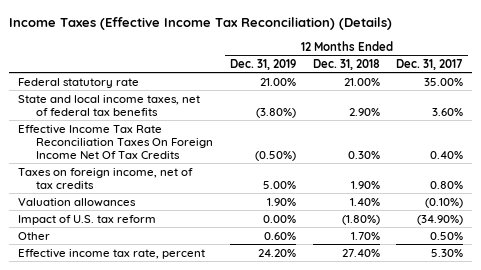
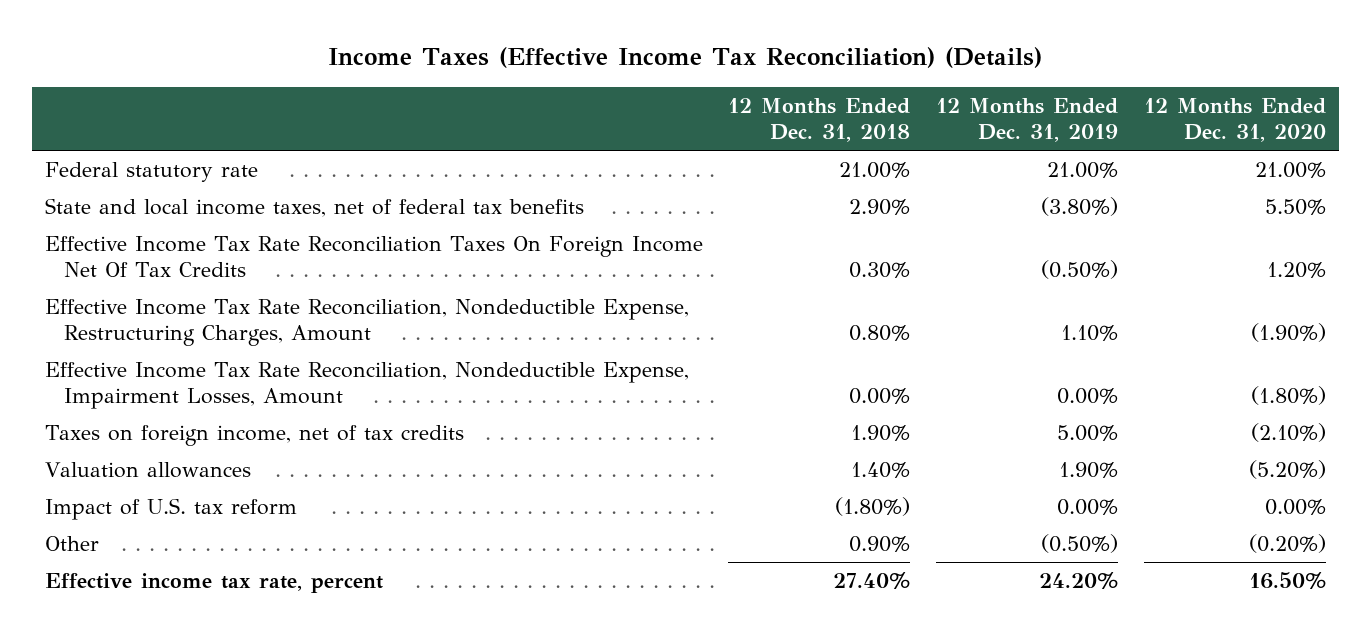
[396,58,464,70] Dec. 31, 2017 -> none
none -> [1143,97,1326,143] 12 Months Ended Dec. 31, 2020
none -> [44,298,689,347] Effective Income Tax Rate Reconciliation, Nondeductible Expense, Restructuring Charges, Amount
none -> [44,361,689,410] Effective Income Tax Rate Reconciliation, Nondeductible Expense, Impairment Losses, Amount
[263,231,296,240] 0.60% -> [1041,533,1119,553] (0.50%)
[350,231,380,240] 1.70% -> [849,535,911,552] 0.90%

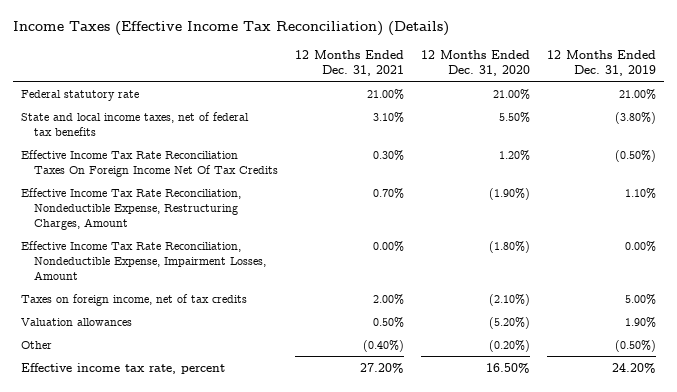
[728,97,911,143] 12 Months Ended Dec. 31, 2018 -> none
none -> [294,49,404,76] 12 Months Ended Dec. 31, 2021
[44,497,297,520] Impact of U.S. tax reform -> none

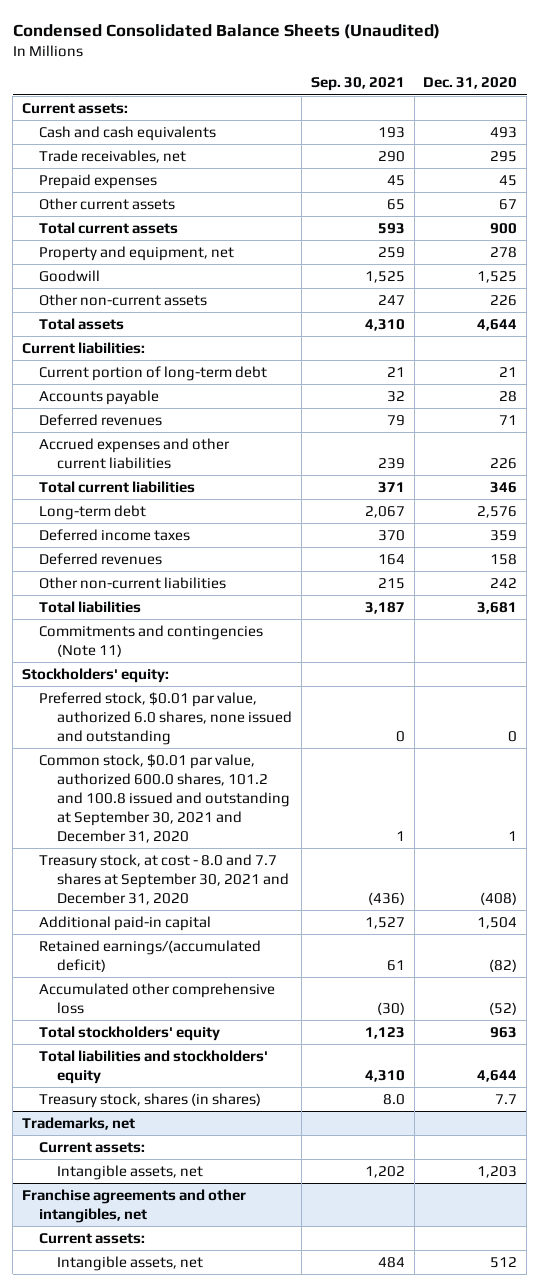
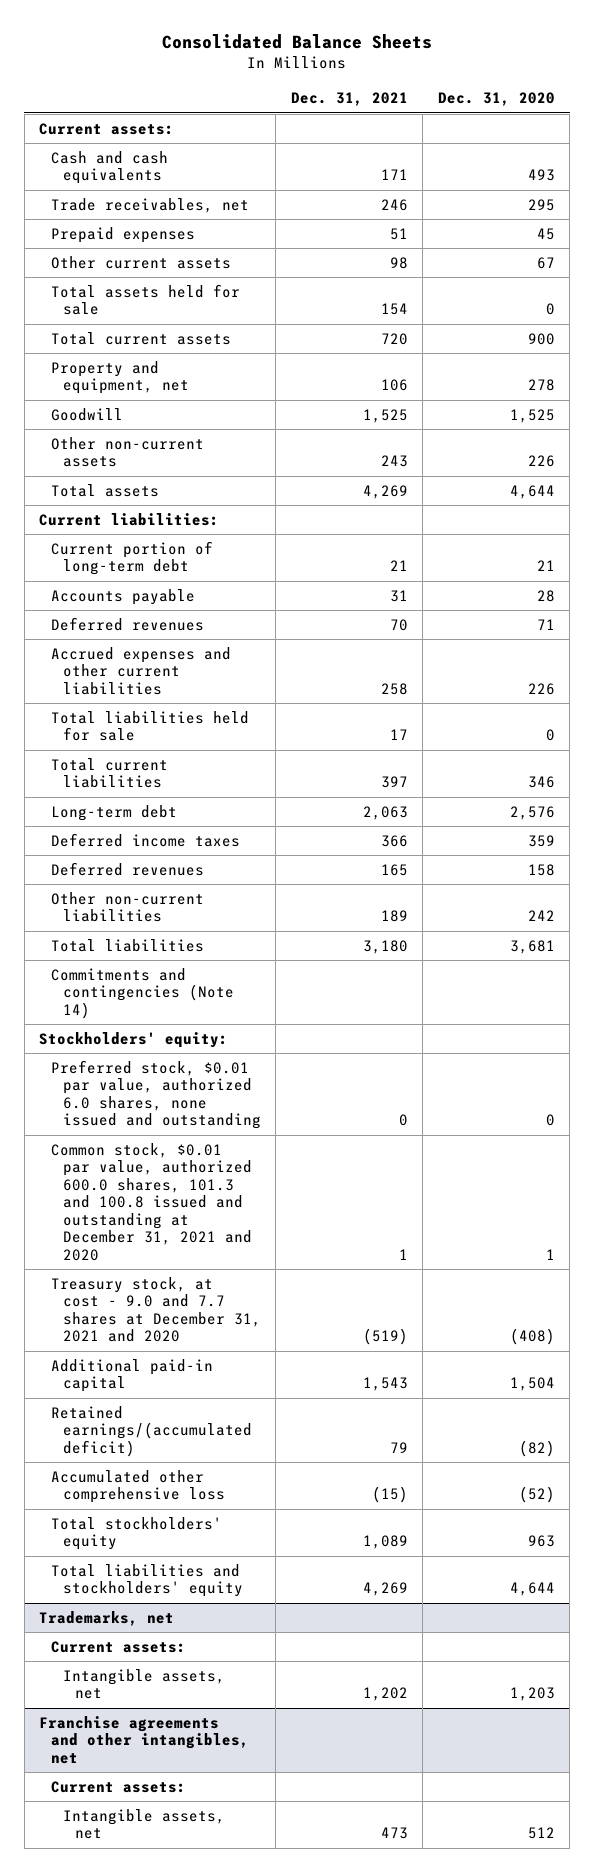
[12,23,440,39] Condensed Consolidated Balance Sheets (Unaudited) -> [162,33,433,49] Consolidated Balance Sheets
[310,77,405,92] Sep. 30, 2021 -> none
none -> [290,92,408,107] Dec. 31, 2021
none -> [51,283,241,316] Total assets held for sale
none -> [51,710,250,742] Total liabilities held for sale
[39,624,264,657] Commitments and contingencies (Note 11) -> [51,967,234,1019] Commitments and contingencies (Note 14)
[39,753,290,843] Common stock, $0.01 par value, authorized 600.0 shares, 101.2 and 100.8 issued and outstanding at September 30, 2021 and December 31, 2020 -> [51,1142,252,1261] Common stock, $0.01 par value, authorized 600.0 shares, 101.3 and 100.8 issued and outstanding at December 31, 2021 and 2020
[39,853,289,905] Treasury stock, at cost - 8.0 and 7.7 shares at September 30, 2021 and December 31, 2020 -> [51,1276,261,1343] Treasury stock, at cost - 9.0 and 7.7 shares at December 31, 2021 and 2020
[39,1092,262,1108] Treasury stock, shares (in shares) -> none

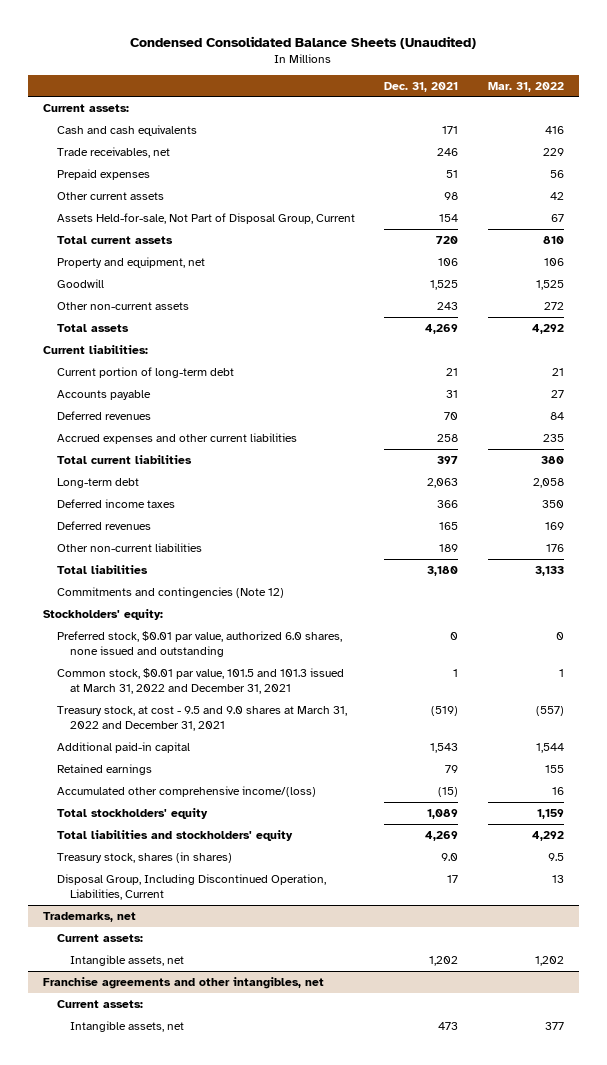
[162,33,433,49] Consolidated Balance Sheets -> [130,35,477,49] Condensed Consolidated Balance Sheets (Unaudited)
[437,92,555,107] Dec. 31, 2020 -> none
none -> [488,81,565,92] Mar. 31, 2022
[51,283,241,316] Total assets held for sale -> [56,212,355,224] Assets Held-for-sale, Not Part of Disposal Group, Current
[51,710,250,742] Total liabilities held for sale -> none
[51,967,234,1019] Commitments and contingencies (Note 14) -> [56,586,284,598] Commitments and contingencies (Note 12)
[51,1142,252,1261] Common stock, $0.01 par value, authorized 600.0 shares, 101.3 and 100.8 issued and outstanding at December 31, 2021 and 2020 -> [56,667,344,695] Common stock, $0.01 par value, 101.5 and 101.3 issued at March 31, 2022 and December 31, 2021
[51,1276,261,1343] Treasury stock, at cost - 9.0 and 7.7 shares at December 31, 2021 and 2020 -> [56,705,347,732] Treasury stock, at cost - 9.5 and 9.0 shares at March 31, 2022 and December 31, 2021
[51,1405,252,1457] Retained earnings/(accumulated deficit) -> [56,763,152,775] Retained earnings
[51,1469,225,1504] Accumulated other comprehensive loss -> [56,785,316,797] Accumulated other comprehensive income/(loss)
none -> [56,851,232,863] Treasury stock, shares (in shares)
none -> [56,873,326,901] Disposal Group, Including Discontinued Operation, Liabilities, Current

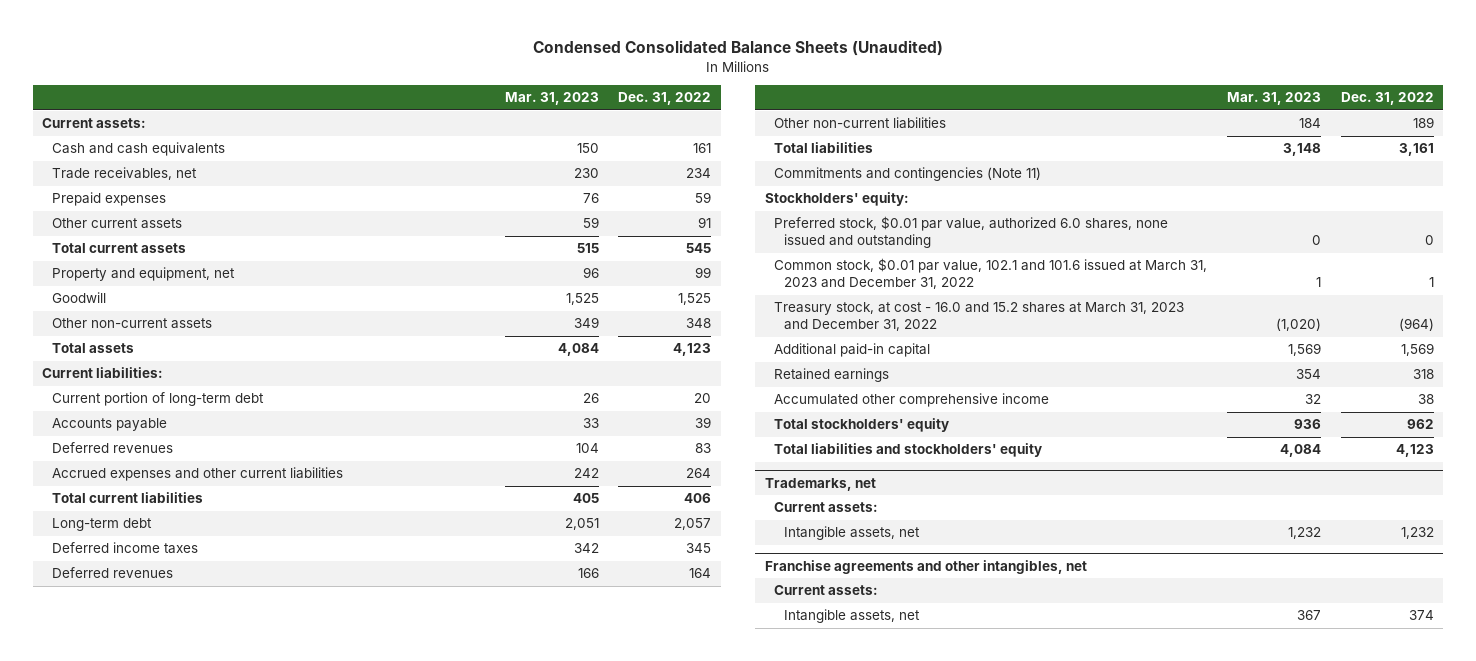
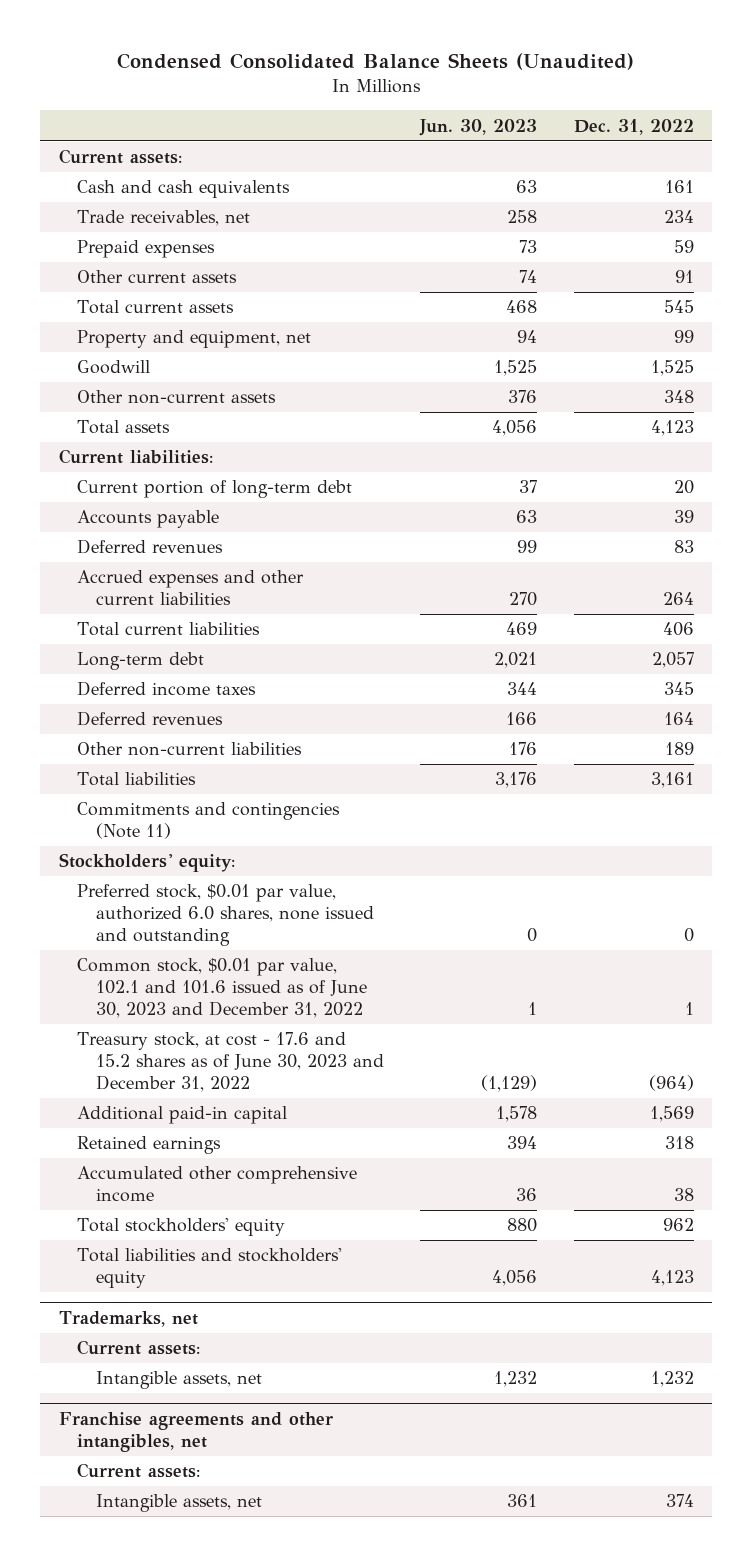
[504,92,599,106] Mar. 31, 2023 -> none
none -> [419,118,538,136] Jun. 30, 2023
[774,258,1208,290] Common stock, $0.01 par value, 102.1 and 101.6 issued at March 31, 2023 and December 31, 2022 -> [77,958,367,1019] Common stock, $0.01 par value, 102.1 and 101.6 issued as of June 30, 2023 and December 31, 2022
[774,302,1185,332] Treasury stock, at cost - 16.0 and 15.2 shares at March 31, 2023 and December 31, 2022 -> [77,1032,384,1093] Treasury stock, at cost - 17.6 and 15.2 shares as of June 30, 2023 and December 31, 2022

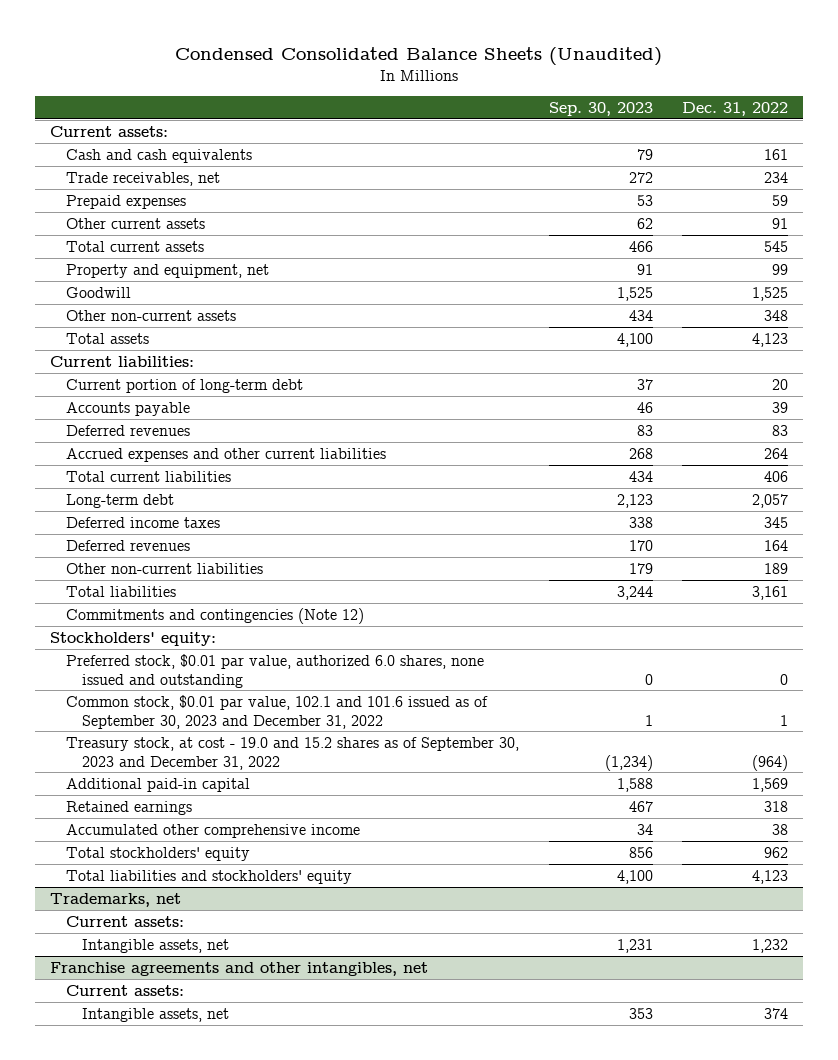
[419,118,538,136] Jun. 30, 2023 -> none
none -> [548,101,653,116] Sep. 30, 2023
[77,802,341,840] Commitments and contingencies (Note 11) -> [66,607,365,624] Commitments and contingencies (Note 12)
[77,958,367,1019] Common stock, $0.01 par value, 102.1 and 101.6 issued as of June 30, 2023 and December 31, 2022 -> [66,694,489,729] Common stock, $0.01 par value, 102.1 and 101.6 issued as of September 30, 2023 and December 31, 2022
[77,1032,384,1093] Treasury stock, at cost - 17.6 and 15.2 shares as of June 30, 2023 and December 31, 2022 -> [66,736,520,770] Treasury stock, at cost - 19.0 and 15.2 shares as of September 30, 2023 and December 31, 2022

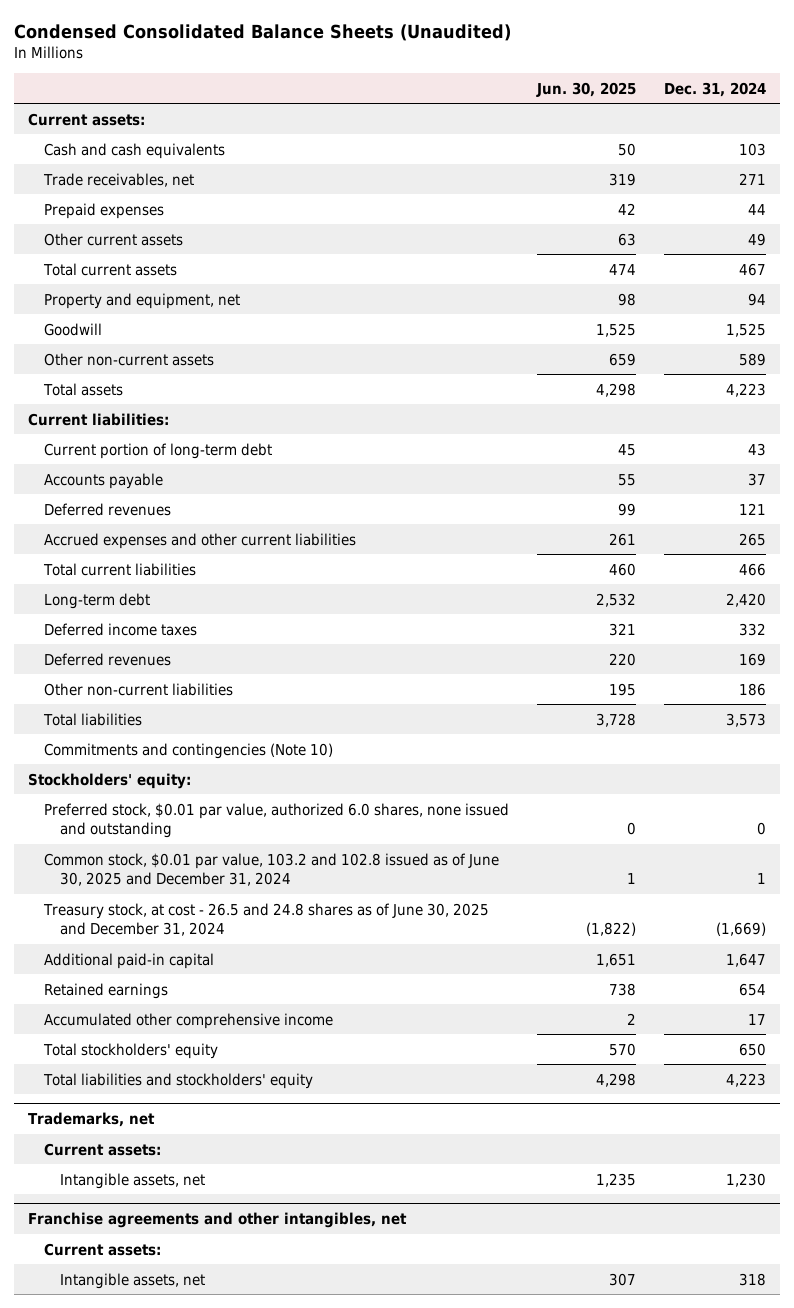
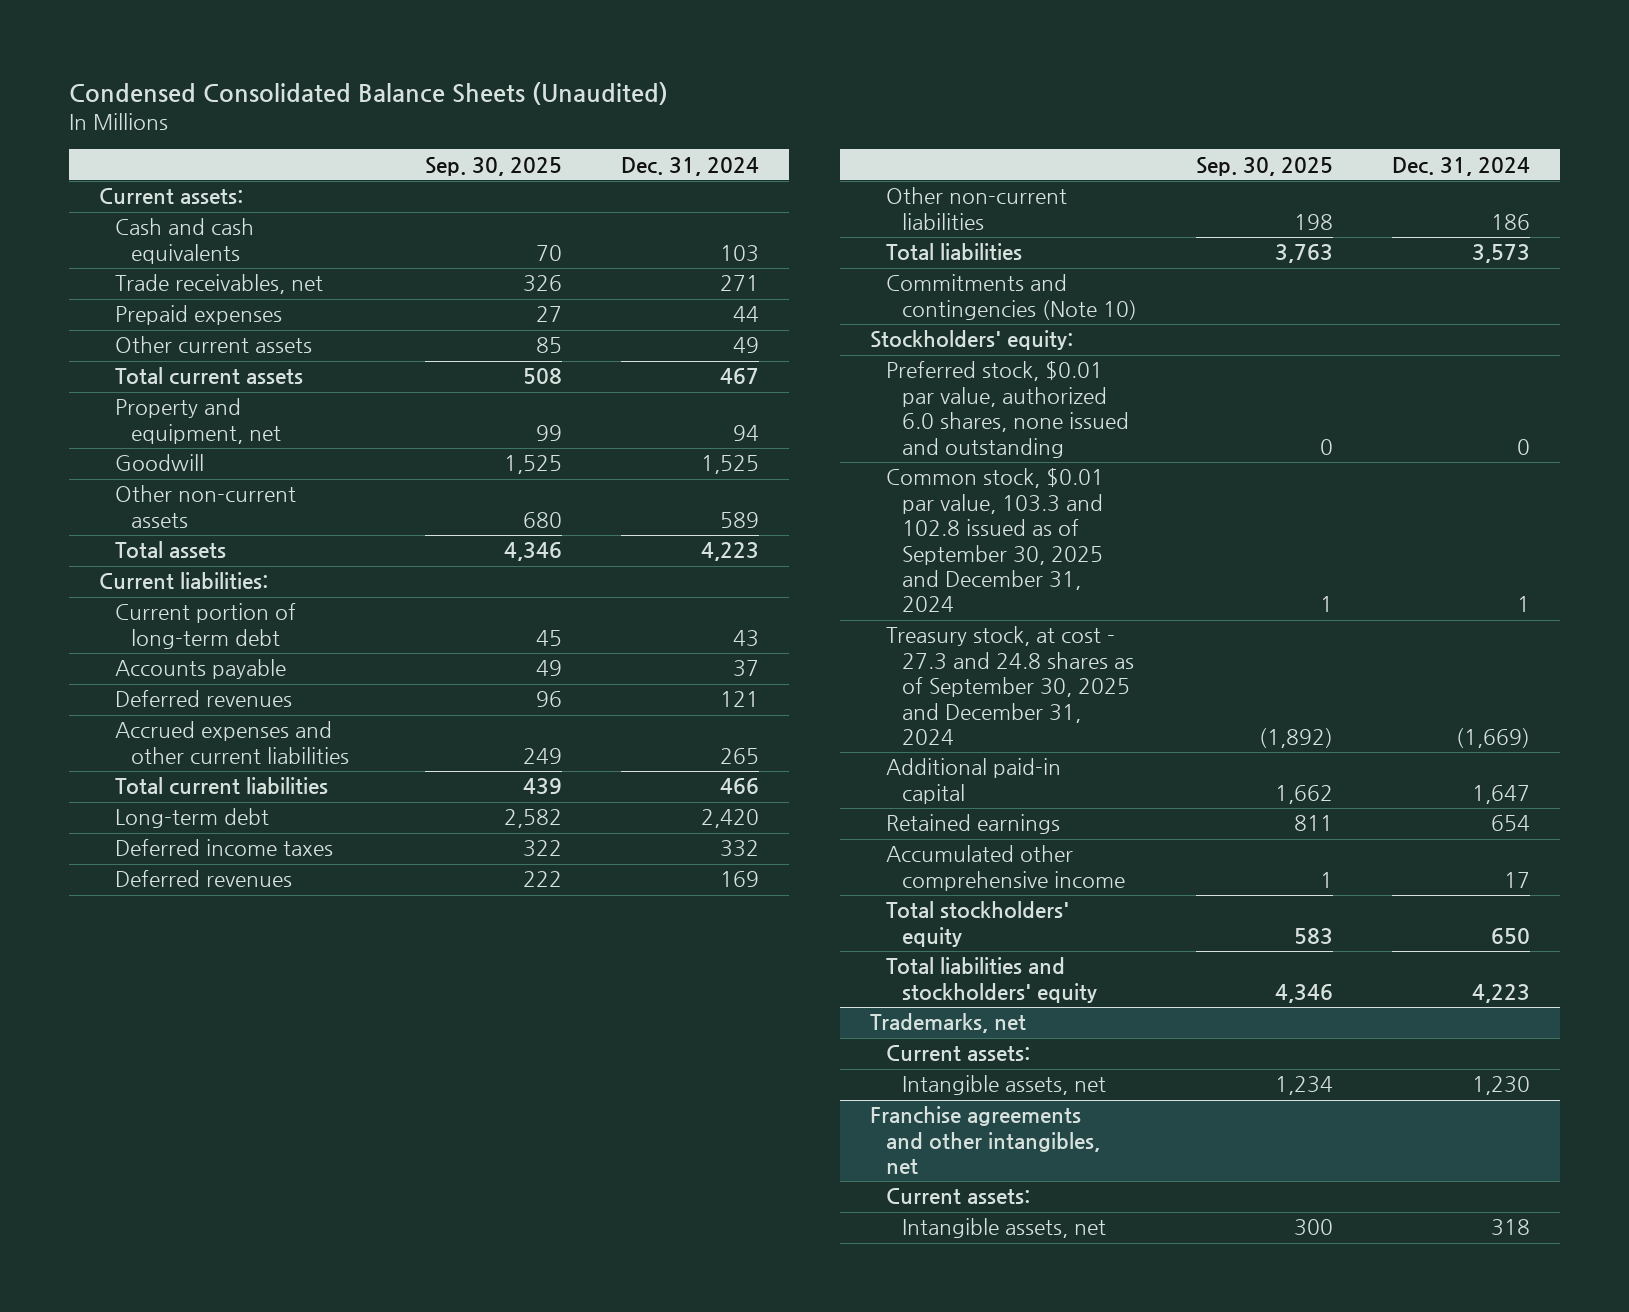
[535,81,636,97] Jun. 30, 2025 -> none
none -> [425,156,563,176] Sep. 30, 2025
[43,852,499,886] Common stock, $0.01 par value, 103.2 and 102.8 issued as of June 30, 2025 and December 31, 2024 -> [885,468,1104,613] Common stock, $0.01 par value, 103.3 and 102.8 issued as of September 30, 2025 and December 31, 2024
[42,902,489,936] Treasury stock, at cost - 26.5 and 24.8 shares as of June 30, 2025 and December 31, 2024 -> [885,626,1134,746] Treasury stock, at cost - 27.3 and 24.8 shares as of September 30, 2025 and December 31, 2024

